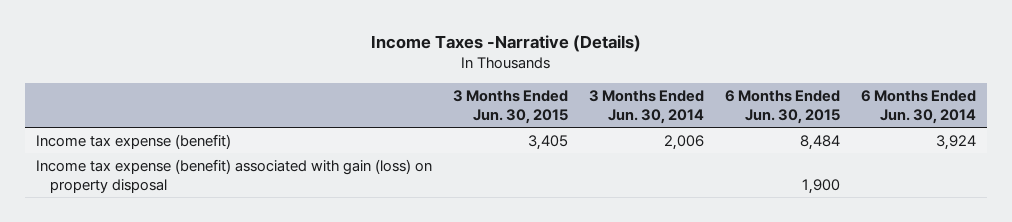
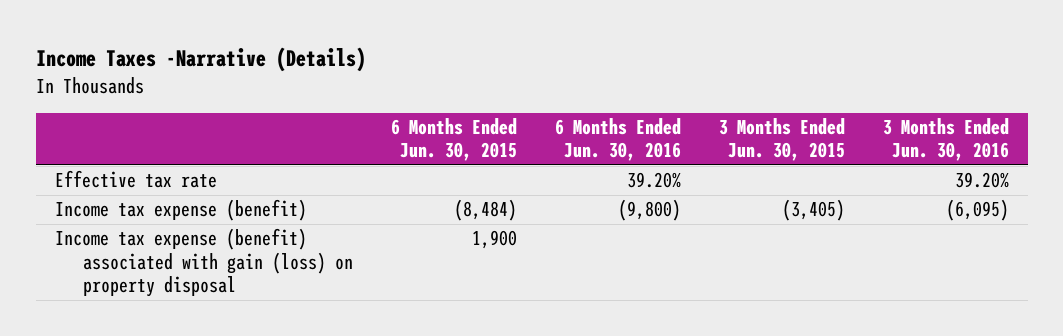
[589,89,705,124] 3 Months Ended Jun. 30, 2014 -> none
[861,89,977,124] 6 Months Ended Jun. 30, 2014 -> none
none -> [555,117,682,162] 6 Months Ended Jun. 30, 2016
none -> [882,117,1009,162] 3 Months Ended Jun. 30, 2016
none -> [54,170,217,189] Effective tax rate
[527,134,568,150] 3,405 -> [782,199,846,222] (3,405)
[800,134,841,150] 8,484 -> [454,199,518,222] (8,484)

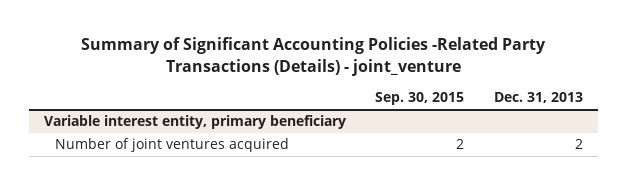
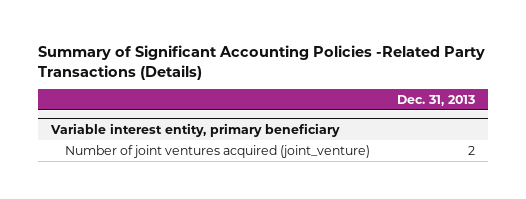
[81,37,547,77] Summary of Significant Accounting Policies -Related Party Transactions (Details) - joint_venture -> [37,45,485,80] Summary of Significant Accounting Policies -Related Party Transactions (Details)
[375,92,465,106] Sep. 30, 2015 -> none
[54,138,289,153] Number of joint ventures acquired -> [65,144,371,158] Number of joint ventures acquired (joint_venture)

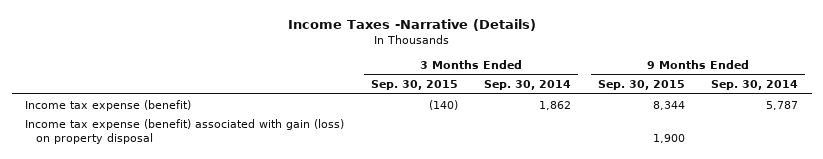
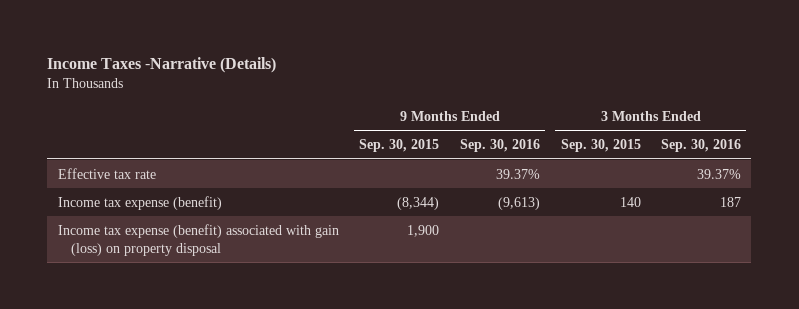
[484,80,572,91] Sep. 30, 2014 -> none
[711,80,799,91] Sep. 30, 2014 -> none
none -> [459,139,540,153] Sep. 30, 2016
none -> [661,139,742,153] Sep. 30, 2016
none -> [57,167,156,179] Effective tax rate
[428,99,458,110] (140) -> [619,196,641,207] 140
[652,100,685,110] 8,344 -> [397,196,440,210] (8,344)

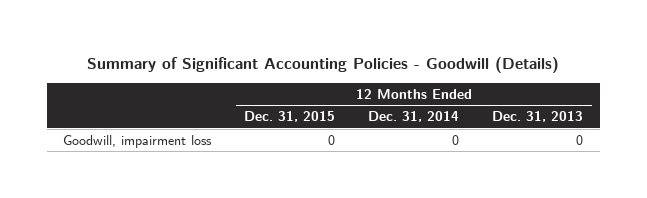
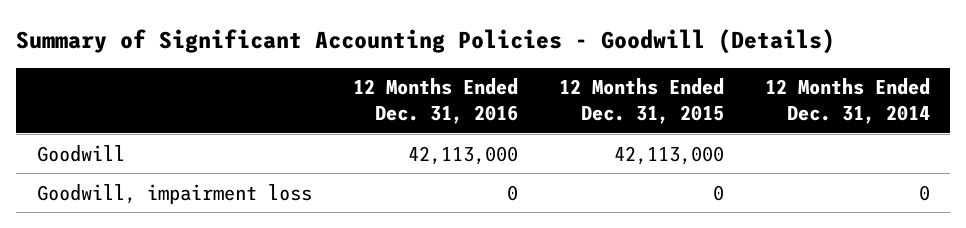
[492,111,584,123] Dec. 31, 2013 -> none
none -> [352,78,518,125] 12 Months Ended Dec. 31, 2016
none -> [36,144,125,162] Goodwill

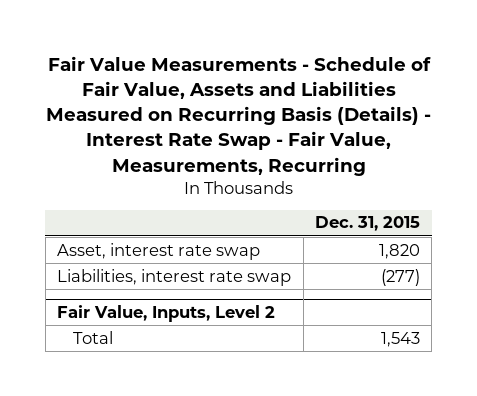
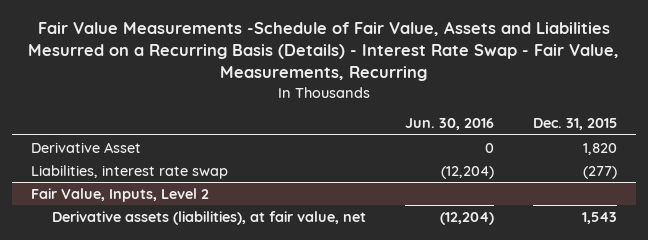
[45,55,431,176] Fair Value Measurements - Schedule of Fair Value, Assets and Liabilities Measured on Recurring Basis (Details) - Interest Rate Swap - Fair Value, Measurements, Recurring -> [27,20,619,82] Fair Value Measurements -Schedule of Fair Value, Assets and Liabilities Mesurred on a Recurring Basis (Details) - Interest Rate Swap - Fair Value, Measurements, Recurring
none -> [405,118,495,131] Jun. 30, 2016
[57,242,261,260] Asset, interest rate swap -> [30,141,141,153] Derivative Asset
[72,330,113,344] Total -> [52,210,367,225] Derivative assets (liabilities), at fair value, net

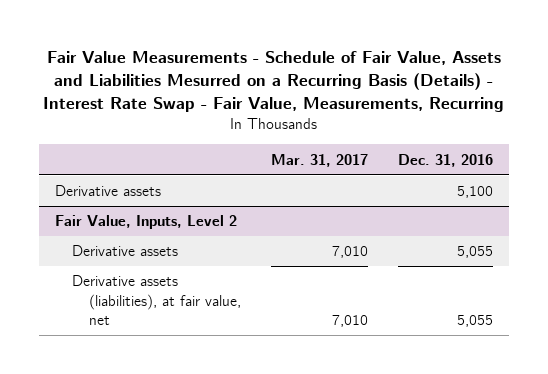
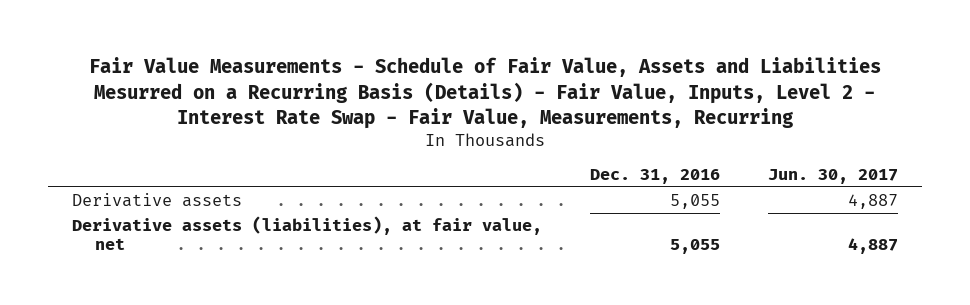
[42,50,504,113] Fair Value Measurements - Schedule of Fair Value, Assets and Liabilities Mesurred on a Recurring Basis (Details) - Interest Rate Swap - Fair Value, Measurements, Recurring -> [89,57,882,129] Fair Value Measurements - Schedule of Fair Value, Assets and Liabilities Mesurred on a Recurring Basis (Details) - Fair Value, Inputs, Level 2 - Interest Rate Swap - Fair Value, Measurements, Recurring
[271,153,369,167] Mar. 31, 2017 -> none
none -> [768,169,899,185] Jun. 30, 2017
[54,185,161,197] Derivative assets -> none
[54,215,237,230] Fair Value, Inputs, Level 2 -> none

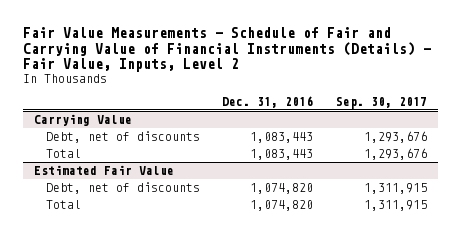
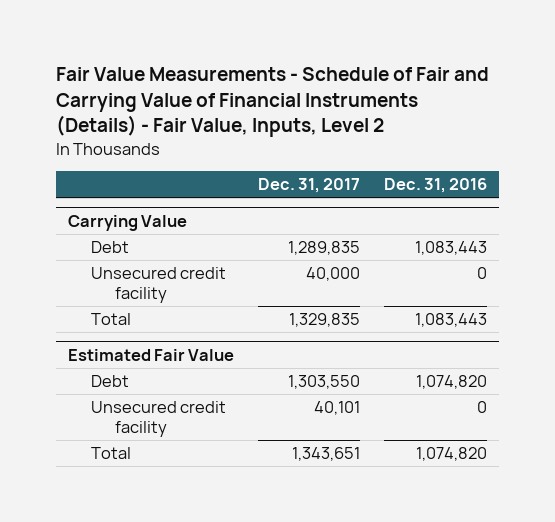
[335,97,427,110] Sep. 30, 2017 -> none
none -> [257,178,360,194] Dec. 31, 2017
[46,131,201,144] Debt, net of discounts -> [91,241,130,254] Debt
none -> [91,267,227,303] Unsecured credit facility
[46,182,201,195] Debt, net of discounts -> [91,375,130,388] Debt
none -> [91,401,227,437] Unsecured credit facility

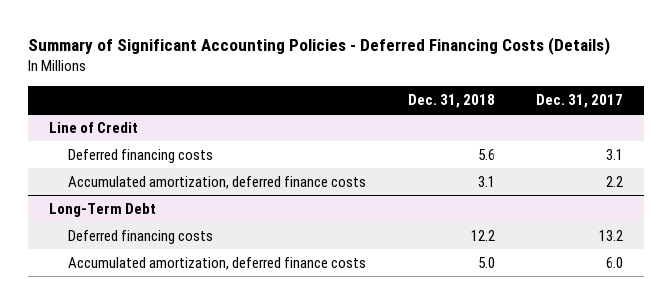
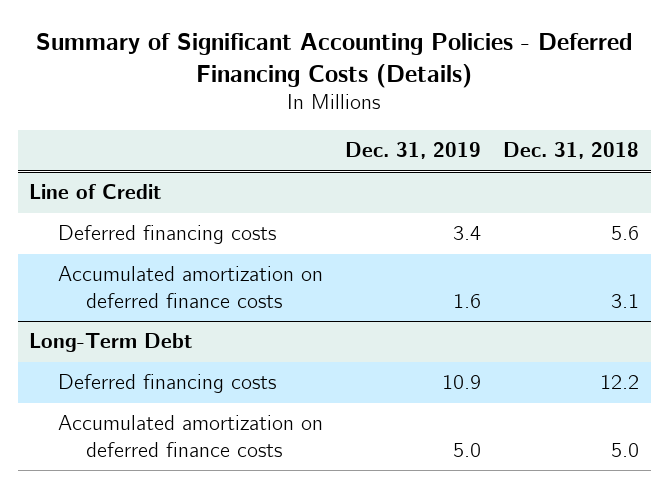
[536,93,624,108] Dec. 31, 2017 -> none
none -> [345,142,482,160] Dec. 31, 2019
[67,175,366,189] Accumulated amortization, deferred finance costs -> [57,266,323,308] Accumulated amortization on deferred finance costs
[67,256,366,270] Accumulated amortization, deferred finance costs -> [57,415,323,457] Accumulated amortization on deferred finance costs

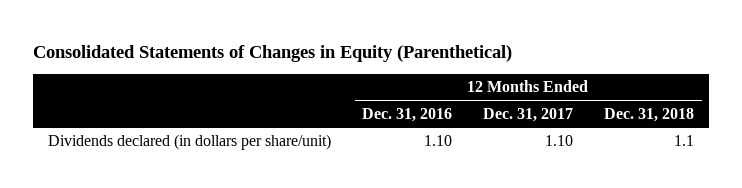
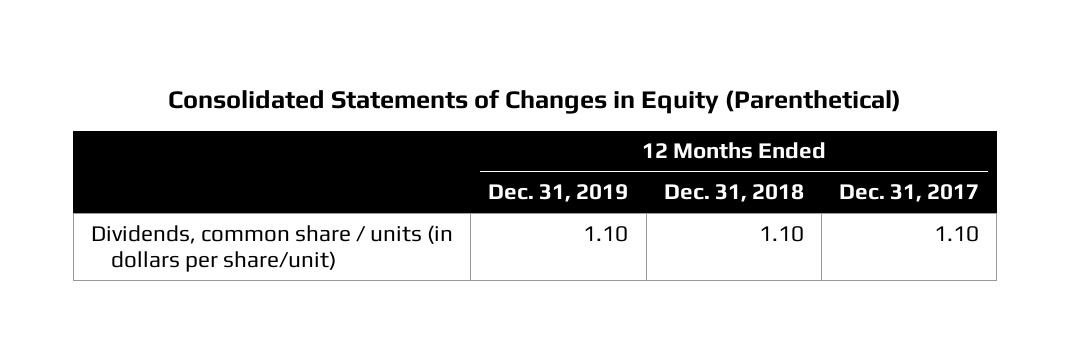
[362,108,453,123] Dec. 31, 2016 -> none
none -> [488,184,629,203] Dec. 31, 2019
[48,134,332,151] Dividends declared (in dollars per share/unit) -> [91,224,454,272] Dividends, common share / units (in dollars per share/unit)
[673,135,694,147] 1.1 -> [758,225,804,242] 1.10

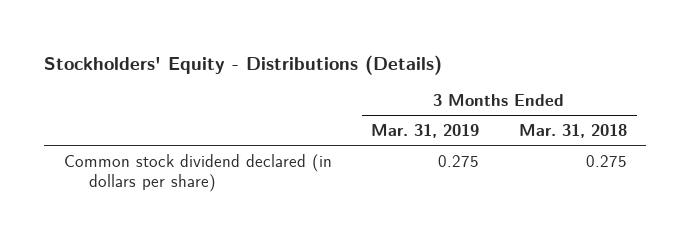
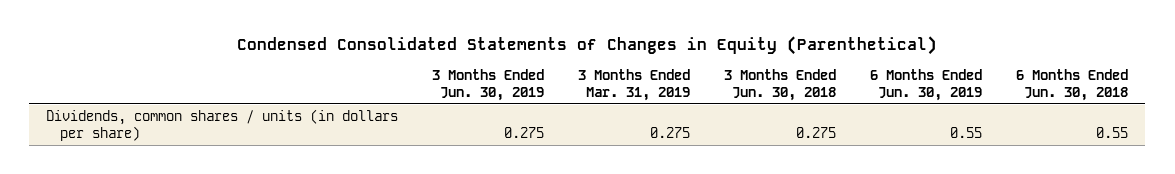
[44,54,443,75] Stockholders' Equity - Distributions (Details) -> [237,36,938,56] Condensed Consolidated Statements of Changes in Equity (Parenthetical)
[518,124,627,139] Mar. 31, 2018 -> none
none -> [432,68,545,101] 3 Months Ended Jun. 30, 2019
none -> [724,68,837,101] 3 Months Ended Jun. 30, 2018
none -> [870,68,983,101] 6 Months Ended Jun. 30, 2019
none -> [1016,68,1129,101] 6 Months Ended Jun. 30, 2018
[64,153,333,193] Common stock dividend declared (in dollars per share) -> [46,109,399,142] Dividends, common shares / units (in dollars per share)

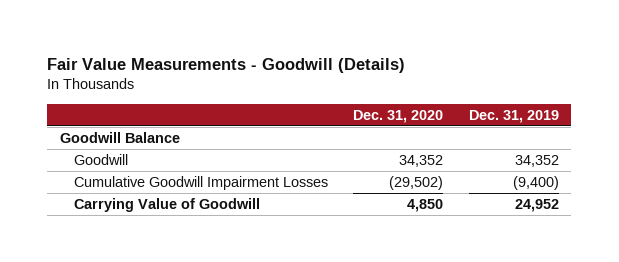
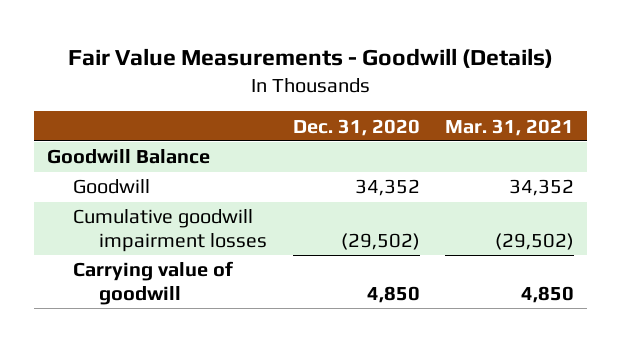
[468,109,559,123] Dec. 31, 2019 -> none
none -> [445,118,575,136] Mar. 31, 2021
[74,176,329,191] Cumulative Goodwill Impairment Losses -> [72,209,268,252] Cumulative goodwill impairment losses
[74,198,261,213] Carrying Value of Goodwill -> [72,261,233,305] Carrying value of goodwill

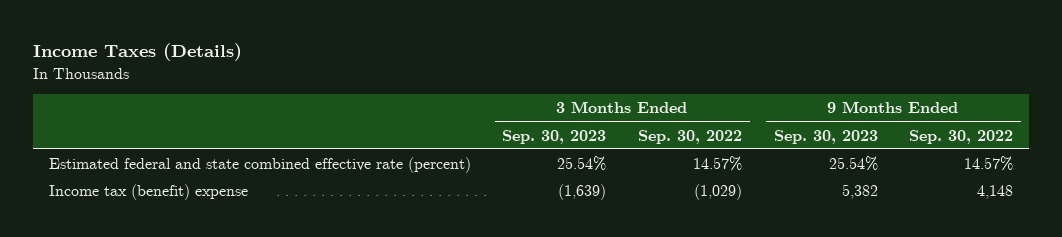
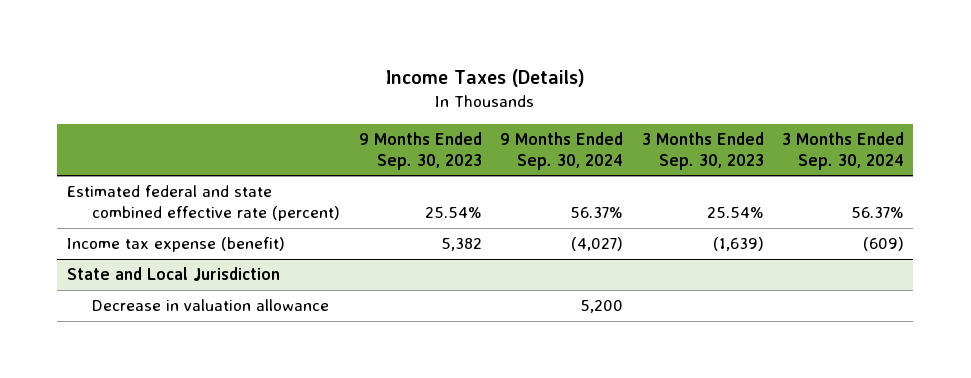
[638,129,743,144] Sep. 30, 2022 -> none
[909,129,1014,144] Sep. 30, 2022 -> none
none -> [500,131,624,170] 9 Months Ended Sep. 30, 2024
none -> [782,131,905,170] 3 Months Ended Sep. 30, 2024
[48,184,248,201] Income tax (benefit) expense -> [66,237,285,253] Income tax expense (benefit)
none -> [66,267,280,282] State and Local Jurisdiction
none -> [92,299,330,312] Decrease in valuation allowance

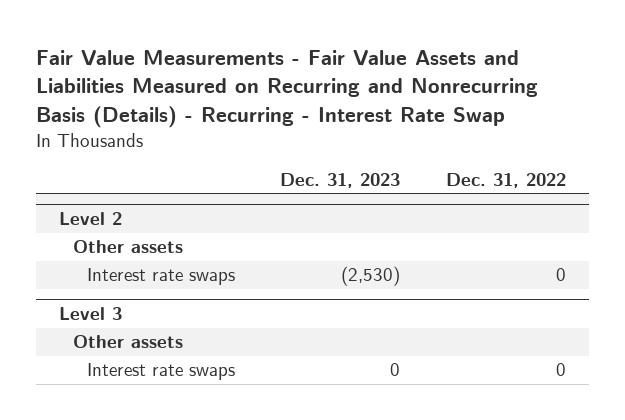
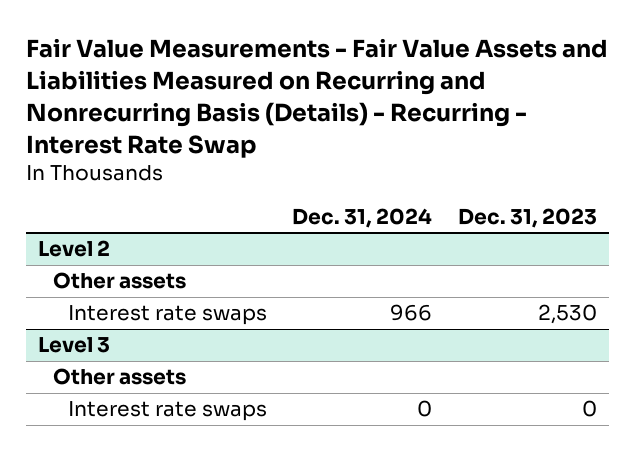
[446,172,567,188] Dec. 31, 2022 -> none
none -> [292,208,433,229] Dec. 31, 2024
[341,266,401,287] (2,530) -> [537,304,597,325] 2,530

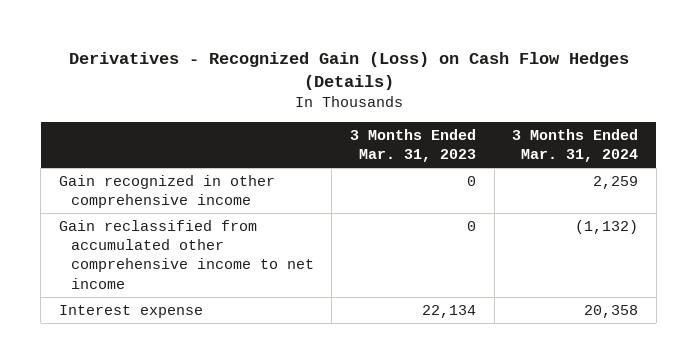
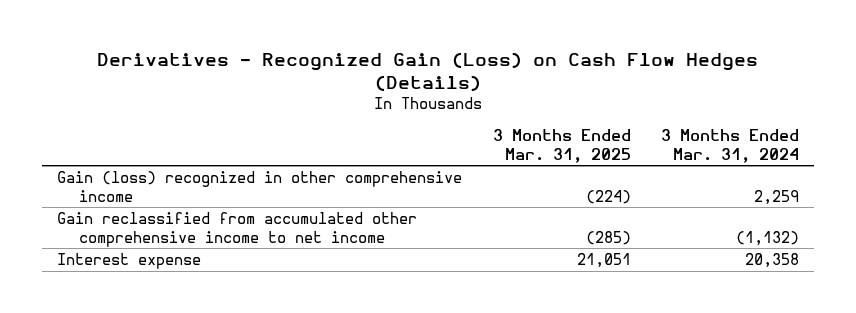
[350,128,477,162] 3 Months Ended Mar. 31, 2023 -> none
none -> [492,129,631,163] 3 Months Ended Mar. 31, 2025
[58,174,275,209] Gain recognized in other comprehensive income -> [57,171,463,202] Gain (loss) recognized in other comprehensive income

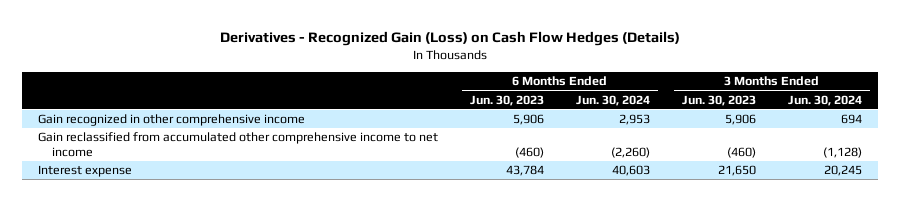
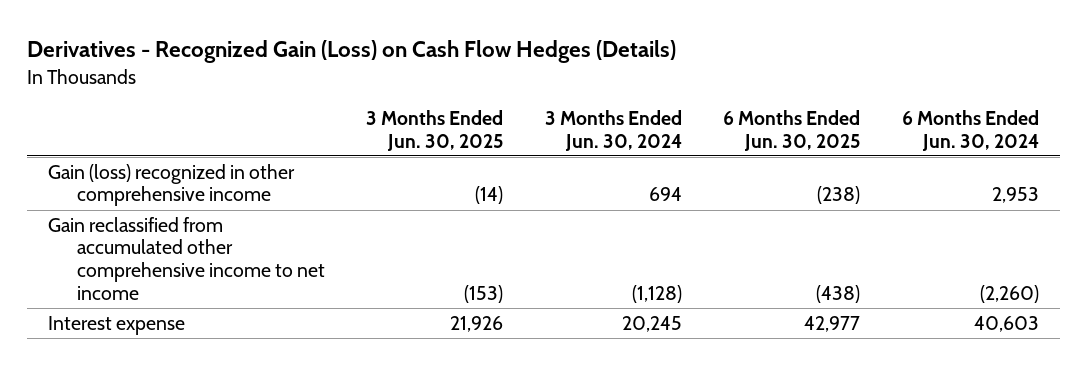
[470,94,545,106] Jun. 30, 2023 -> none
[682,94,757,106] Jun. 30, 2023 -> none
none -> [366,109,504,151] 3 Months Ended Jun. 30, 2025
none -> [723,109,861,151] 6 Months Ended Jun. 30, 2025
[38,114,306,127] Gain recognized in other comprehensive income -> [47,163,295,207] Gain (loss) recognized in other comprehensive income

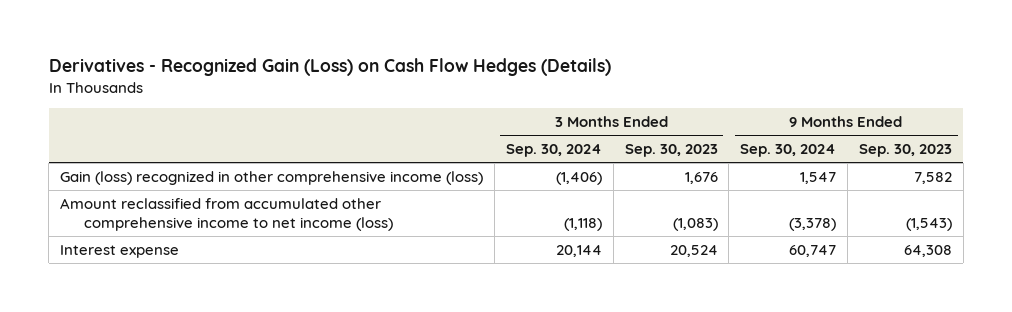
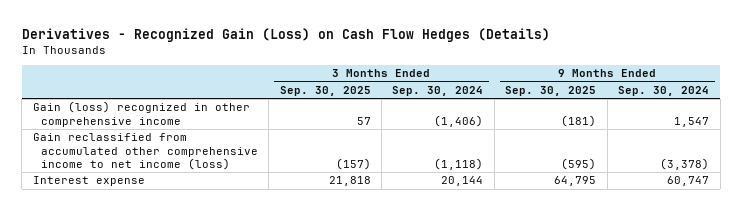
[624,144,718,158] Sep. 30, 2023 -> none
[859,144,953,158] Sep. 30, 2023 -> none
none -> [279,85,371,96] Sep. 30, 2025
none -> [505,85,597,96] Sep. 30, 2025
[60,170,484,185] Gain (loss) recognized in other comprehensive income (loss) -> [32,101,250,127] Gain (loss) recognized in other comprehensive income
[60,197,394,232] Amount reclassified from accumulated other comprehensive income to net income (loss) -> [32,133,258,171] Gain reclassified from accumulated other comprehensive income to net income (loss)

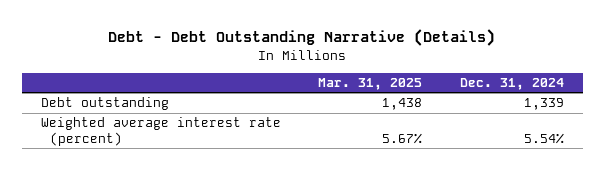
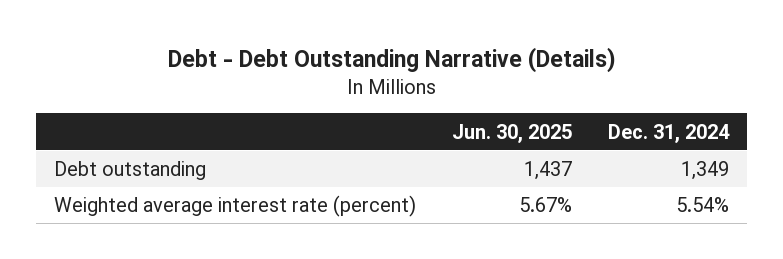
[318,78,423,91] Mar. 31, 2025 -> none
none -> [452,123,573,143] Jun. 30, 2025
[524,98,565,111] 1,339 -> [680,161,729,181] 1,349

